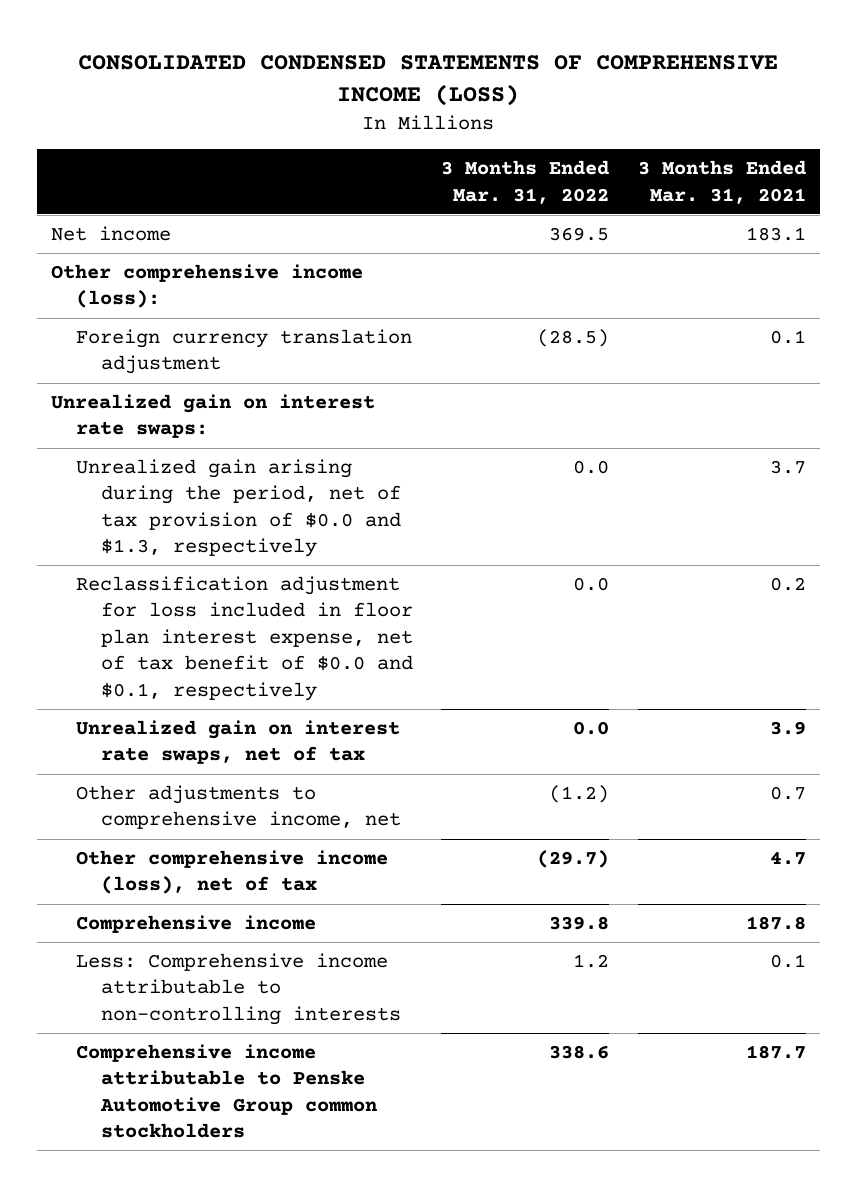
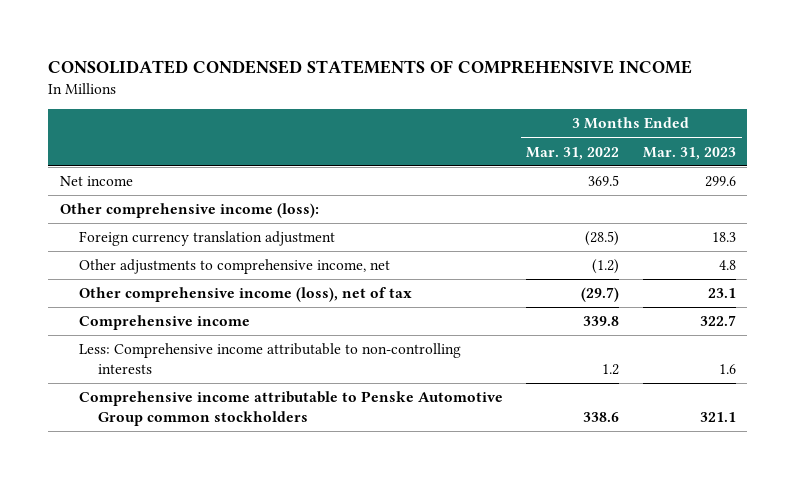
[78,54,779,106] CONSOLIDATED CONDENSED STATEMENTS OF COMPREHENSIVE INCOME (LOSS) -> [48,59,693,74] CONSOLIDATED CONDENSED STATEMENTS OF COMPREHENSIVE INCOME
[637,160,806,204] 3 Months Ended Mar. 31, 2021 -> none
none -> [642,146,736,160] Mar. 31, 2023
[51,394,376,439] Unrealized gain on interest rate swaps: -> none
[75,459,401,558] Unrealized gain arising during the period, net of tax provision of $0.0 and $1.3, respectively -> none
[75,576,413,701] Reclassification adjustment for loss included in floor plan interest expense, net of tax benefit of $0.0 and $0.1, respectively -> none
[75,720,400,765] Unrealized gain on interest rate swaps, net of tax -> none

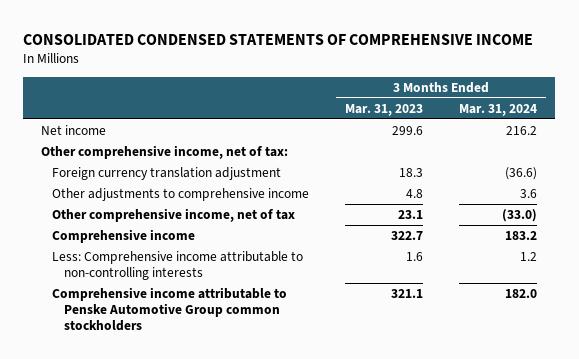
[526,146,620,160] Mar. 31, 2022 -> none
none -> [459,103,538,116] Mar. 31, 2024
[60,203,320,219] Other comprehensive income (loss): -> [41,144,289,159] Other comprehensive income, net of tax:
[79,259,391,275] Other adjustments to comprehensive income, net -> [52,187,310,201] Other adjustments to comprehensive income
[79,287,413,303] Other comprehensive income (loss), net of tax -> [52,207,296,222] Other comprehensive income, net of tax

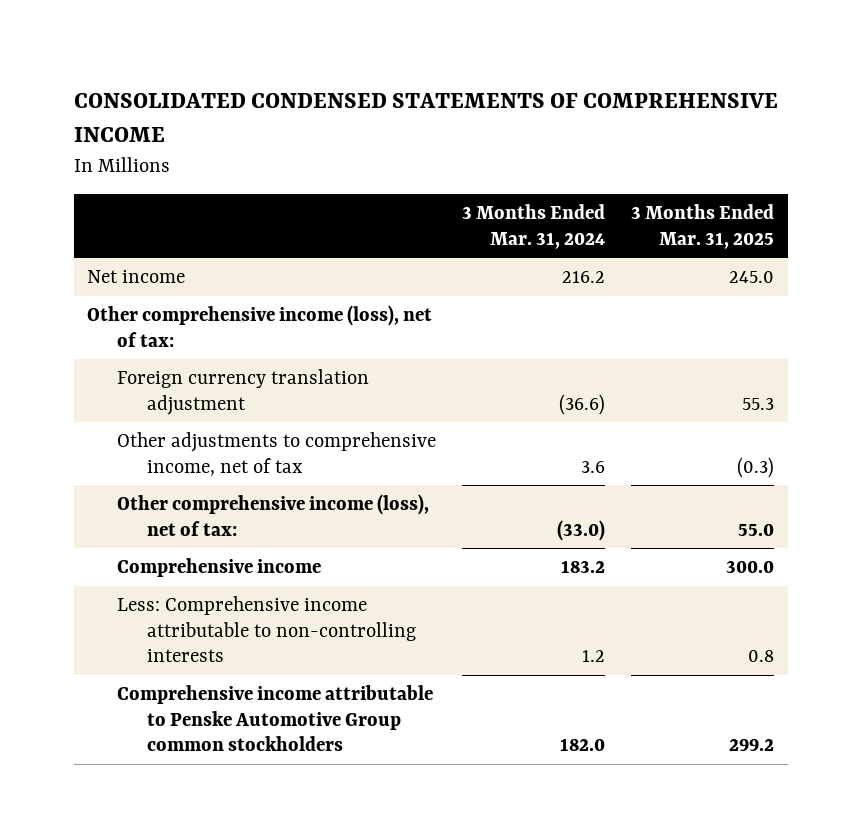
[345,103,424,116] Mar. 31, 2023 -> none
none -> [631,203,775,249] 3 Months Ended Mar. 31, 2025
[41,144,289,159] Other comprehensive income, net of tax: -> [86,305,432,347] Other comprehensive income (loss), net of tax:
[52,187,310,201] Other adjustments to comprehensive income -> [116,432,436,476] Other adjustments to comprehensive income, net of tax
[52,207,296,222] Other comprehensive income, net of tax -> [116,494,429,536] Other comprehensive income (loss), net of tax:

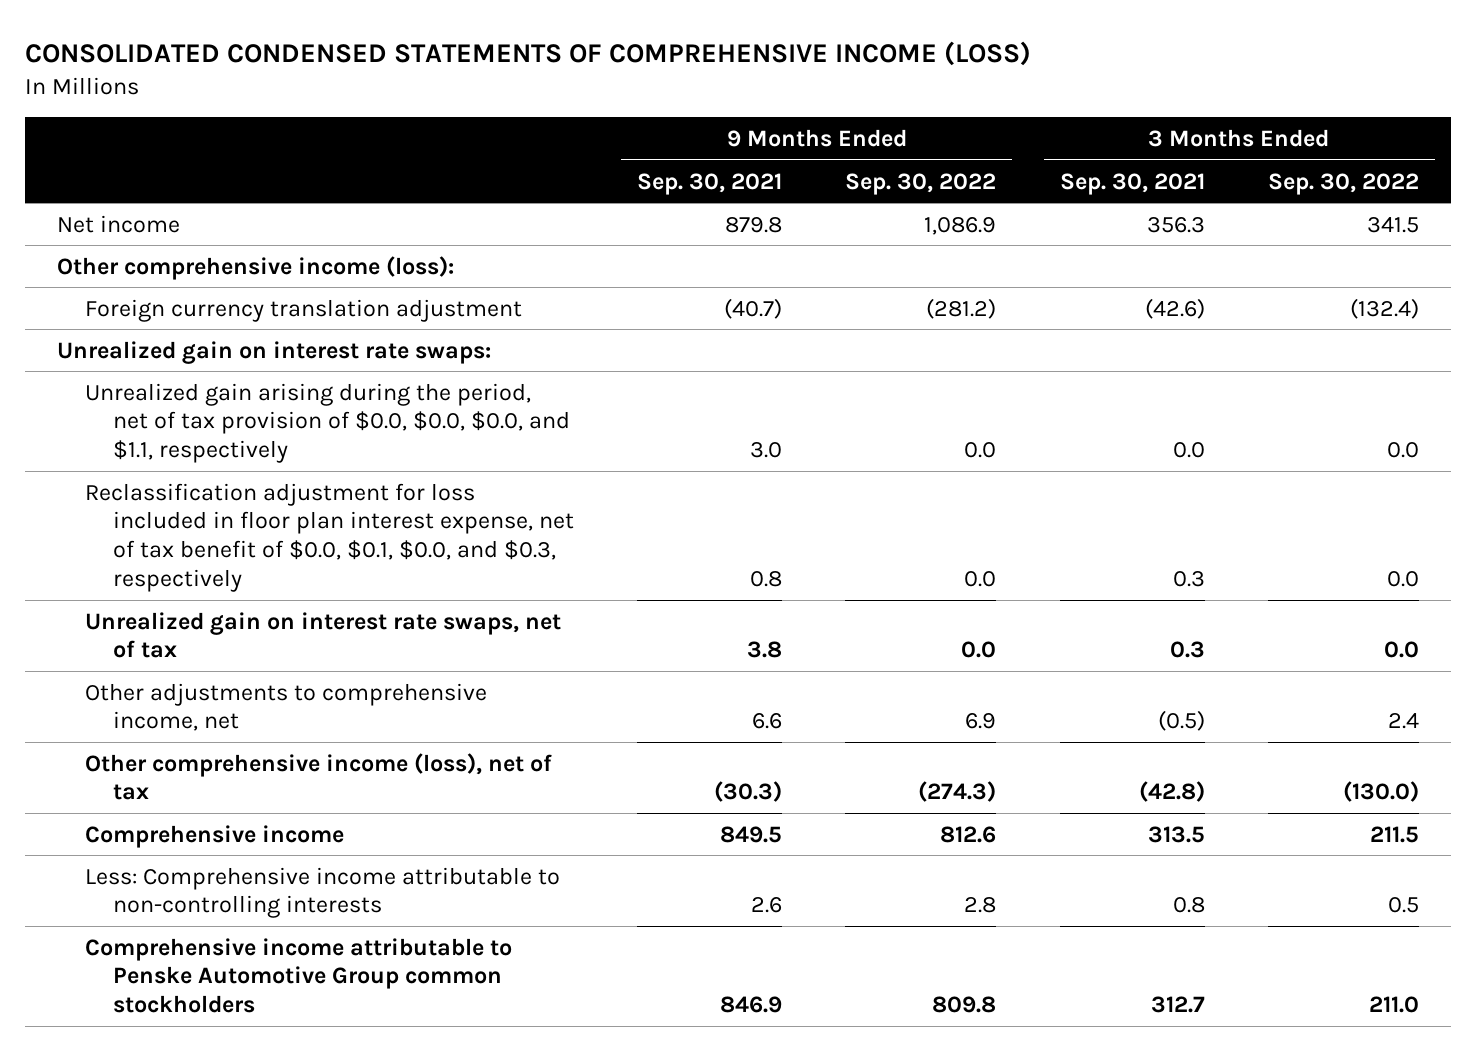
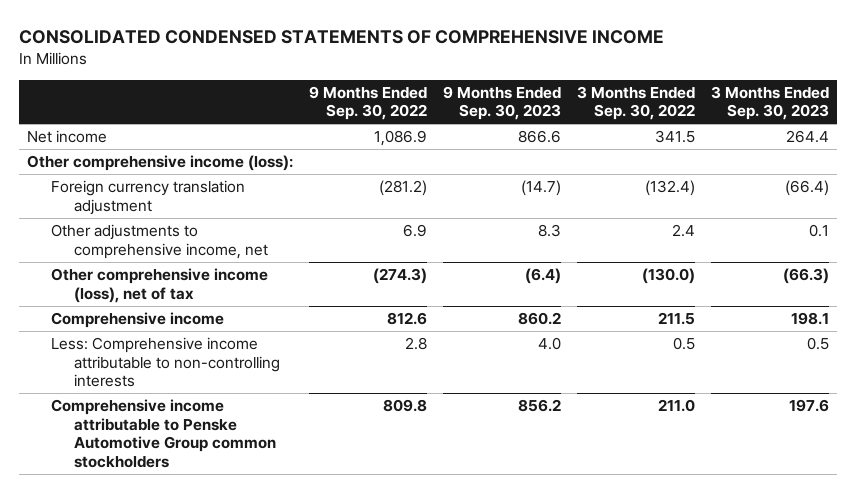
[25,41,1032,67] CONSOLIDATED CONDENSED STATEMENTS OF COMPREHENSIVE INCOME (LOSS) -> [19,30,665,45] CONSOLIDATED CONDENSED STATEMENTS OF COMPREHENSIVE INCOME
[637,172,783,195] Sep. 30, 2021 -> none
[1059,172,1205,195] Sep. 30, 2021 -> none
none -> [443,85,562,121] 9 Months Ended Sep. 30, 2023
none -> [710,85,829,121] 3 Months Ended Sep. 30, 2023
[57,340,492,364] Unrealized gain on interest rate swaps: -> none
[84,382,570,464] Unrealized gain arising during the period, net of tax provision of $0.0, $0.0, $0.0, and $1.1, respectively -> none
[84,482,574,593] Reclassification adjustment for loss included in floor plan interest expense, net of tax benefit of $0.0, $0.1, $0.0, and $0.3, respectively -> none
[84,611,561,659] Unrealized gain on interest rate swaps, net of tax -> none

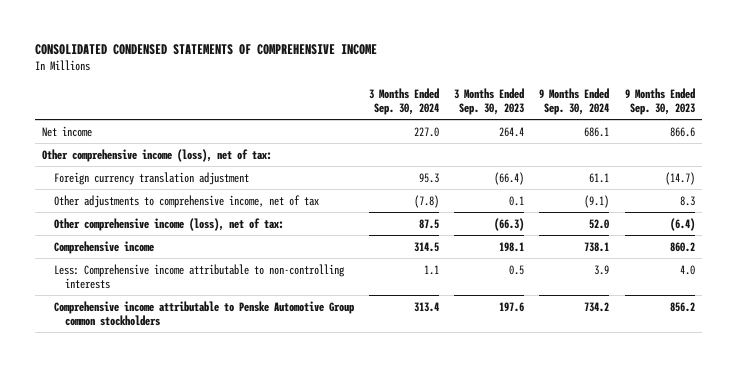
[309,85,428,121] 9 Months Ended Sep. 30, 2022 -> none
[577,85,696,121] 3 Months Ended Sep. 30, 2022 -> none
none -> [369,87,440,116] 3 Months Ended Sep. 30, 2024
none -> [539,87,610,116] 9 Months Ended Sep. 30, 2024
[27,154,294,171] Other comprehensive income (loss): -> [42,148,273,162] Other comprehensive income (loss), net of tax:
[50,223,269,259] Other adjustments to comprehensive income, net -> [53,194,319,208] Other adjustments to comprehensive income, net of tax
[50,267,268,303] Other comprehensive income (loss), net of tax -> [53,217,284,231] Other comprehensive income (loss), net of tax:

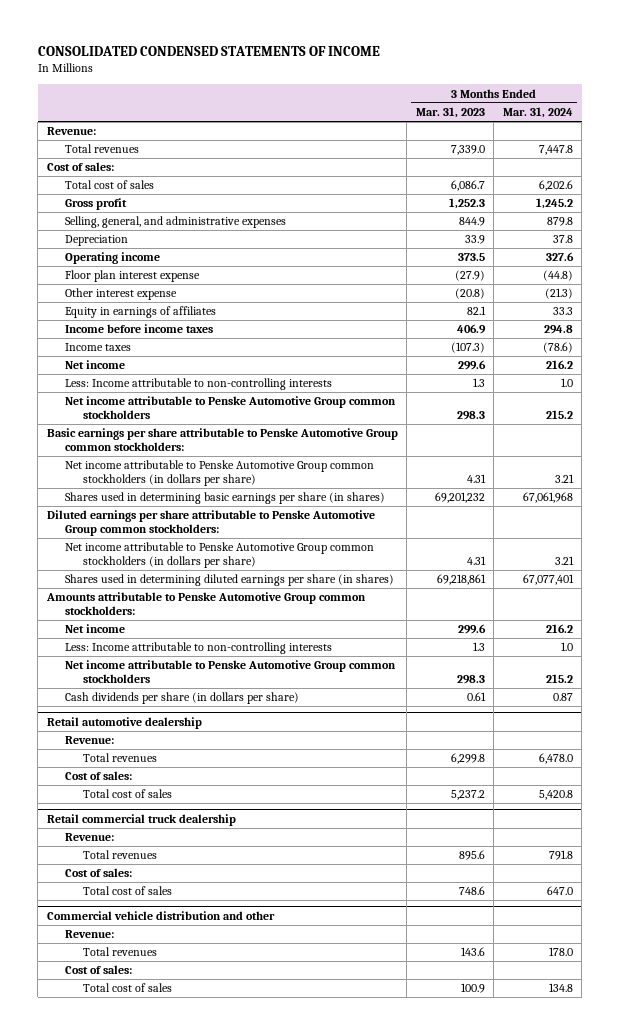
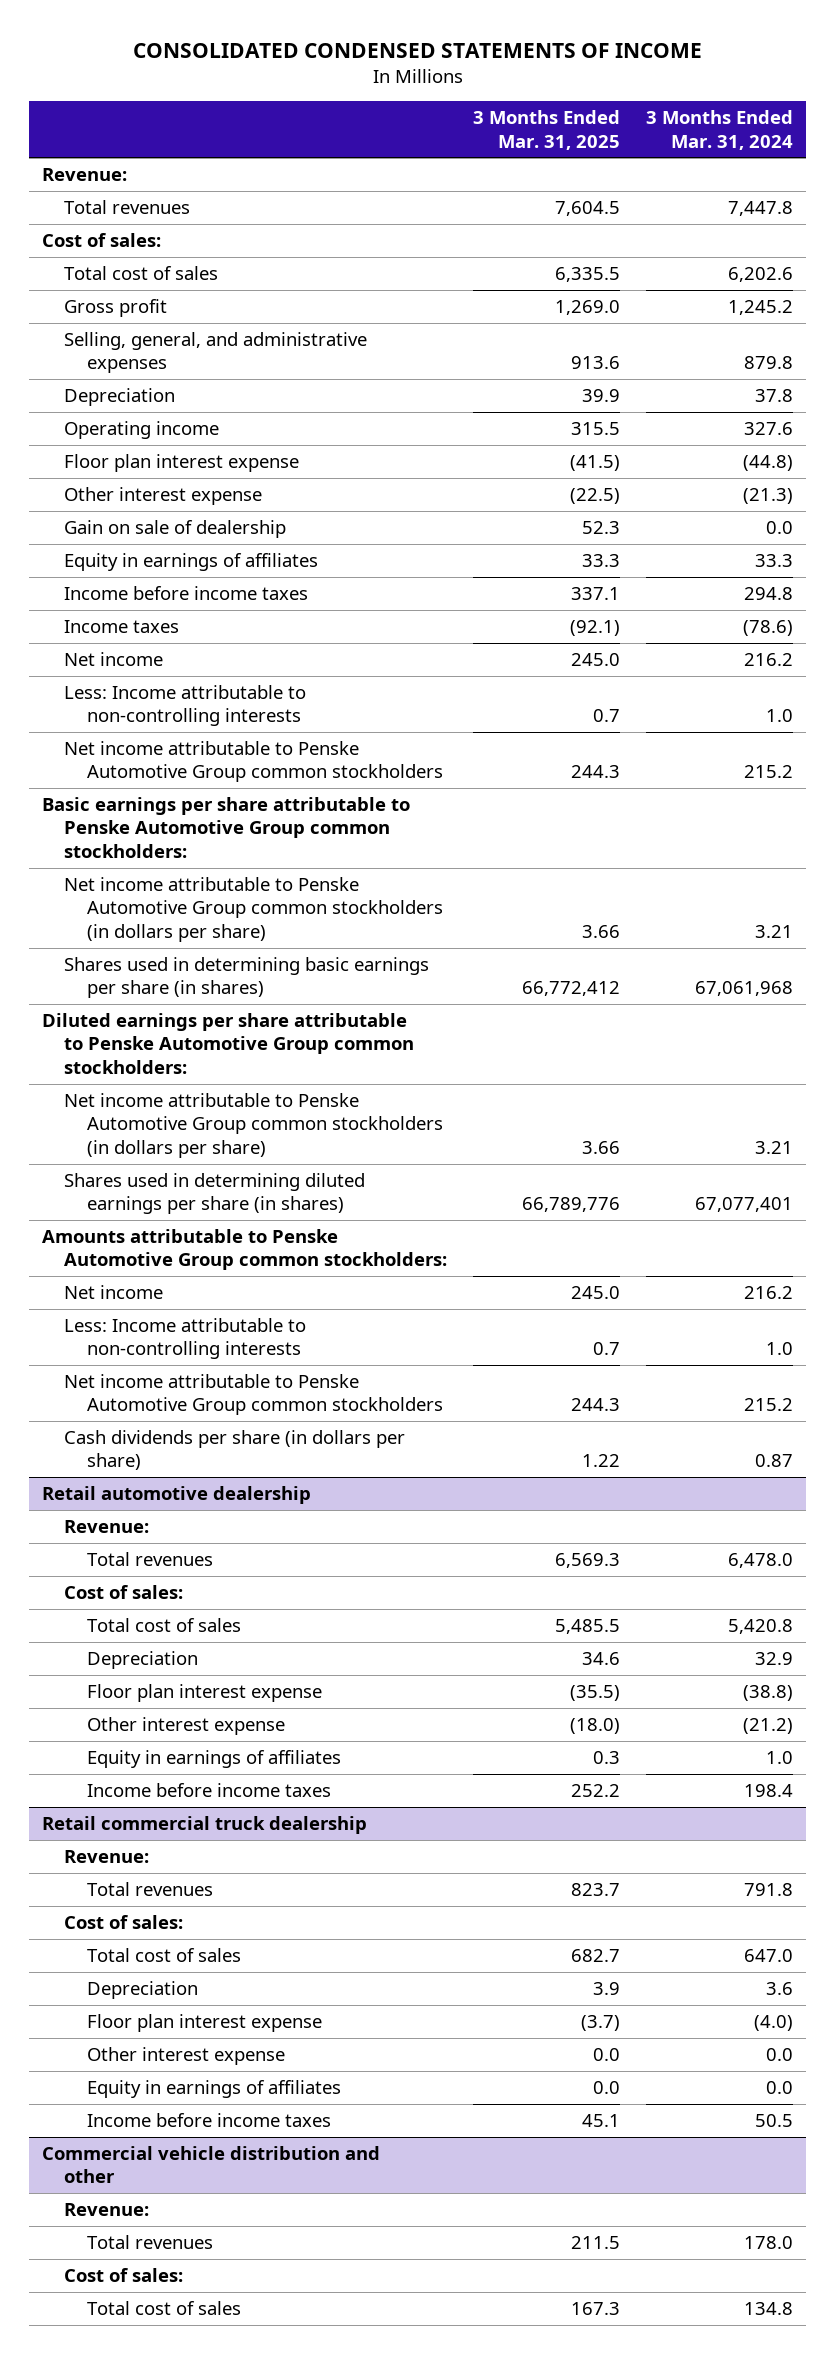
[415,107,485,119] Mar. 31, 2023 -> none
none -> [473,110,621,150] 3 Months Ended Mar. 31, 2025
none -> [64,520,287,539] Gain on sale of dealership
none -> [86,1651,198,1670] Depreciation
none -> [86,1684,322,1703] Floor plan interest expense
none -> [86,1717,285,1736] Other interest expense
none -> [86,1750,341,1769] Equity in earnings of affiliates
none -> [86,1783,331,1798] Income before income taxes
none -> [86,1981,198,2000] Depreciation
none -> [86,2014,322,2033] Floor plan interest expense
none -> [86,2047,285,2066] Other interest expense
none -> [86,2080,341,2099] Equity in earnings of affiliates
none -> [86,2113,331,2128] Income before income taxes

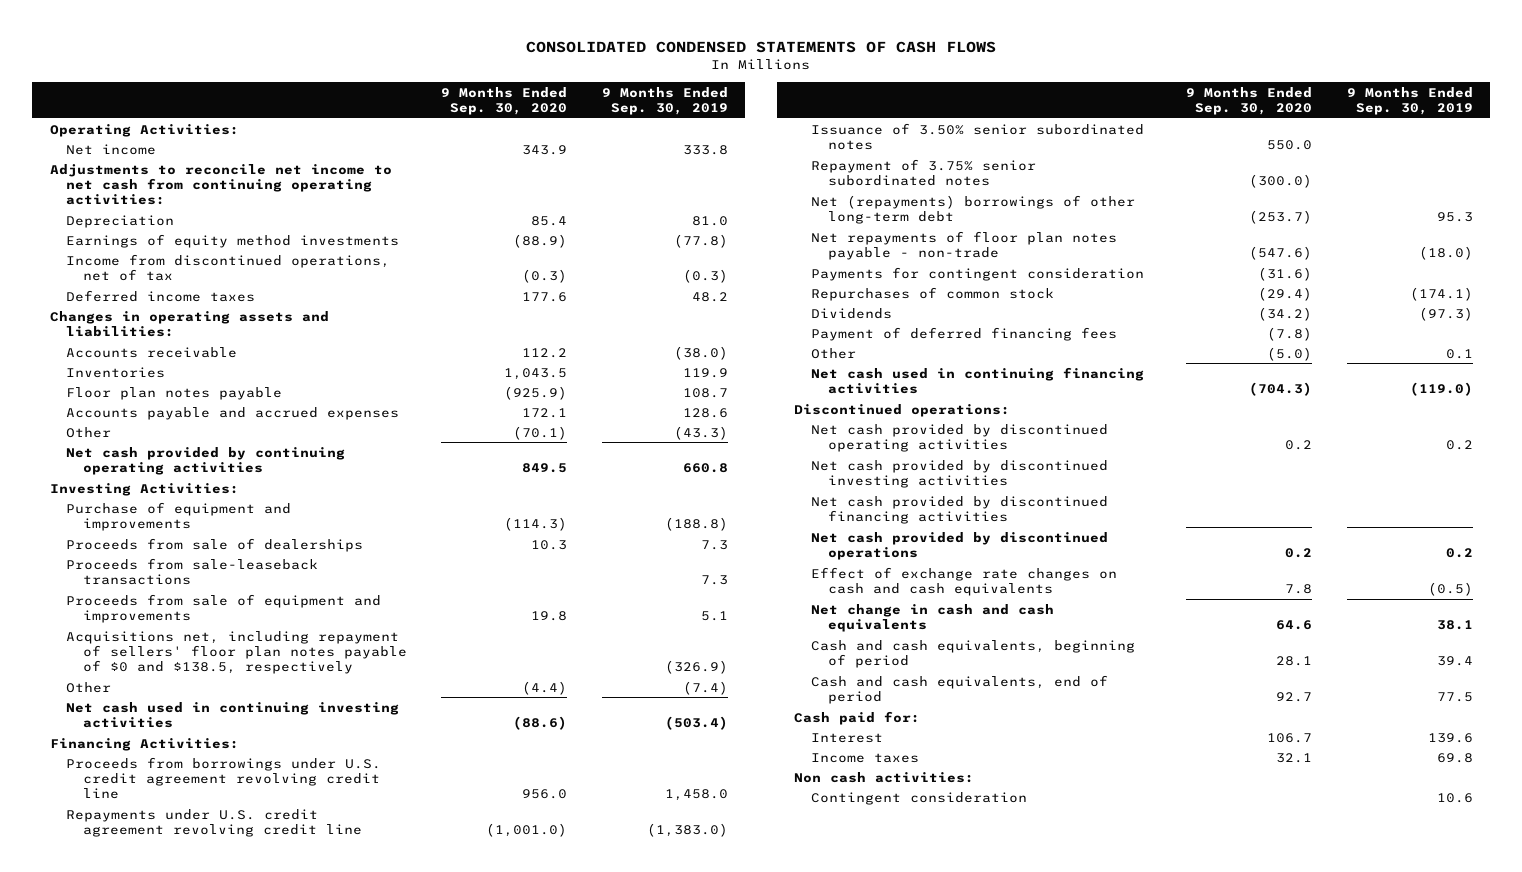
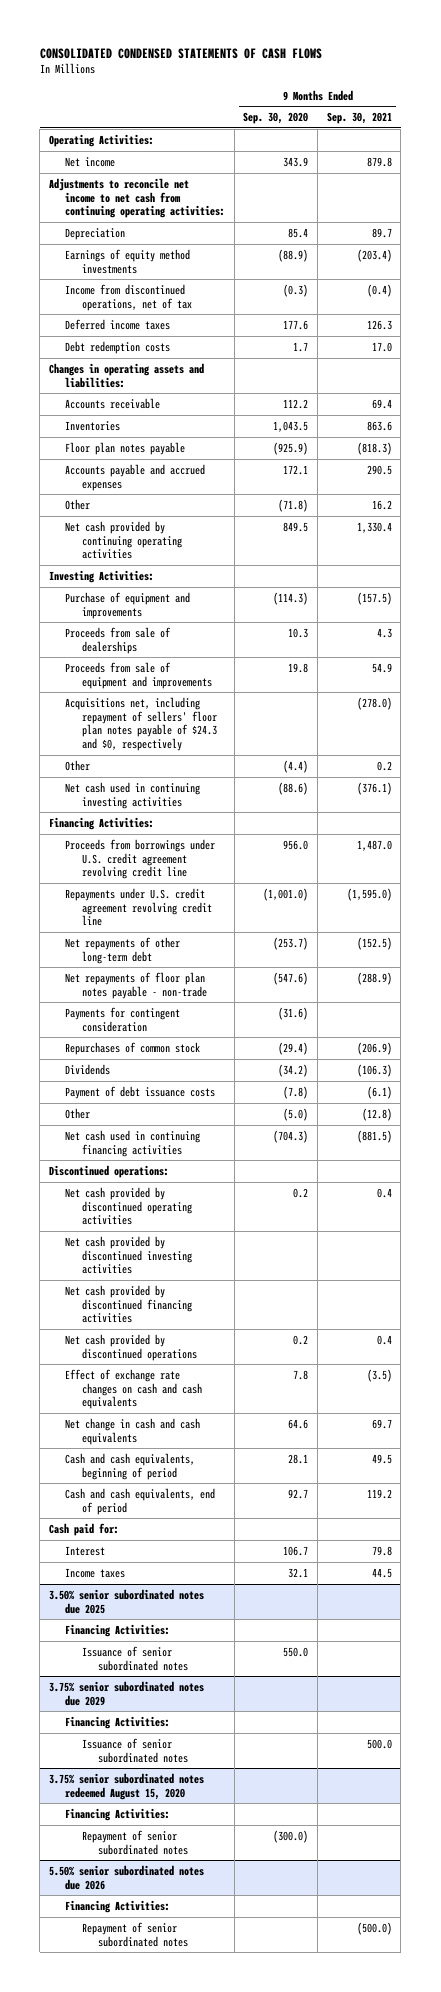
[602,86,729,115] 9 Months Ended Sep. 30, 2019 -> none
none -> [326,112,392,125] Sep. 30, 2021
none -> [65,340,171,354] Debt redemption costs
[513,425,568,440] (70.1) -> [278,498,309,512] (71.8)
[66,557,319,585] Proceeds from sale-leaseback transactions -> none
[66,630,407,674] Acquisitions net, including repayment of sellers' floor plan notes payable of $0 and $138.5, respectively -> [65,696,217,752] Acquisitions net, including repayment of sellers' floor plan notes payable of $24.3 and $0, respectively
[810,122,1144,150] Issuance of 3.50% senior subordinated notes -> none
[810,158,1036,186] Repayment of 3.75% senior subordinated notes -> none
[810,194,1135,224] Net (repayments) borrowings of other long-term debt -> [65,936,181,964] Net repayments of other long-term debt
[810,326,1117,341] Payment of deferred financing fees -> [65,1085,216,1099] Payment of debt issuance costs
[794,771,975,783] Non cash activities: -> none
[810,791,1027,805] Contingent consideration -> none
none -> [48,1588,204,1614] 3.50% senior subordinated notes due 2025
none -> [65,1623,171,1637] Financing Activities:
none -> [81,1645,188,1671] Issuance of senior subordinated notes
none -> [48,1680,204,1706] 3.75% senior subordinated notes due 2029
none -> [65,1715,171,1729] Financing Activities:
none -> [81,1737,188,1763] Issuance of senior subordinated notes
none -> [48,1772,204,1800] 3.75% senior subordinated notes redeemed August 15, 2020
none -> [65,1807,171,1821] Financing Activities:
none -> [81,1829,188,1855] Repayment of senior subordinated notes
none -> [48,1864,204,1890] 5.50% senior subordinated notes due 2026
none -> [65,1899,171,1913] Financing Activities:
none -> [81,1921,188,1947] Repayment of senior subordinated notes

